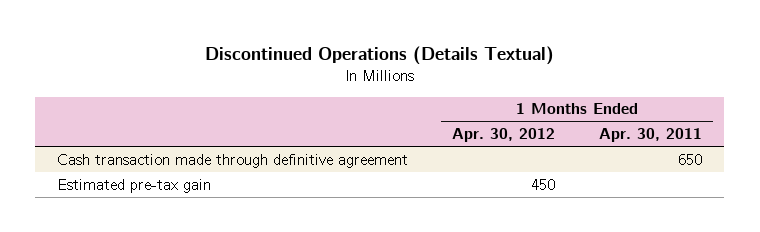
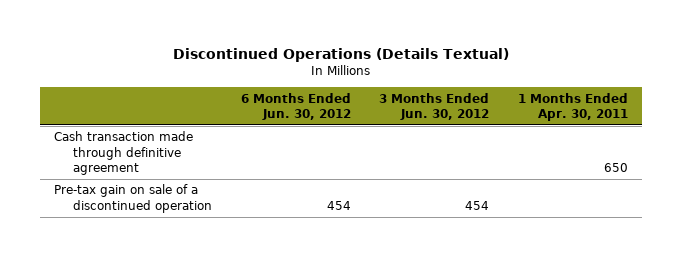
[452,128,556,143] Apr. 30, 2012 -> none
none -> [240,92,351,121] 6 Months Ended Jun. 30, 2012
none -> [379,92,490,121] 3 Months Ended Jun. 30, 2012
[57,178,212,193] Estimated pre-tax gain -> [54,184,213,213] Pre-tax gain on sale of a discontinued operation

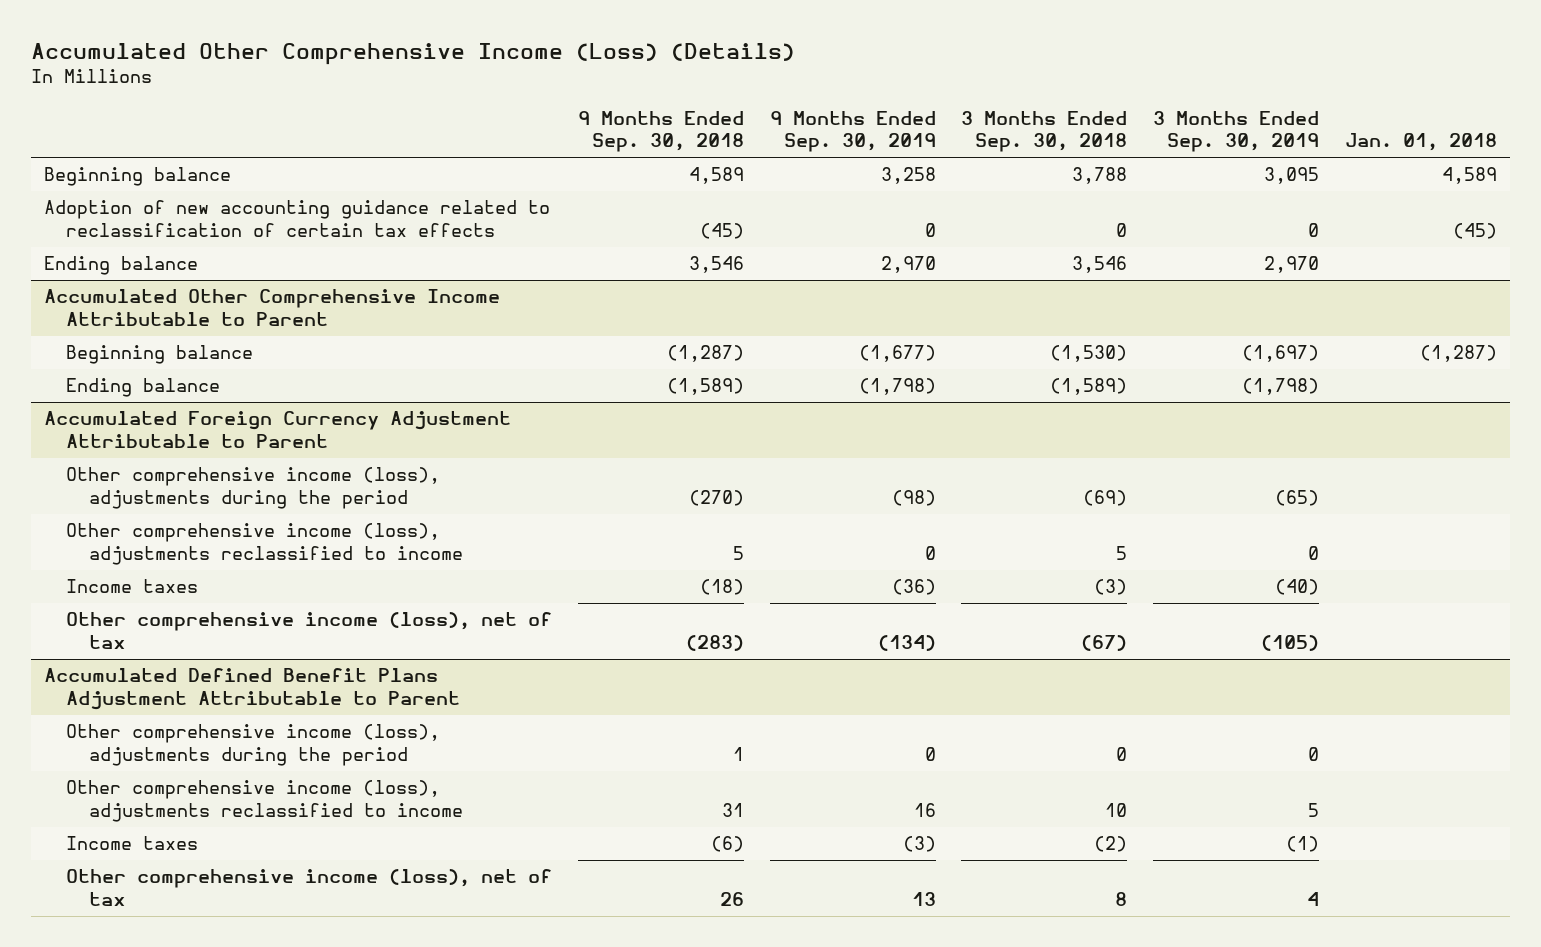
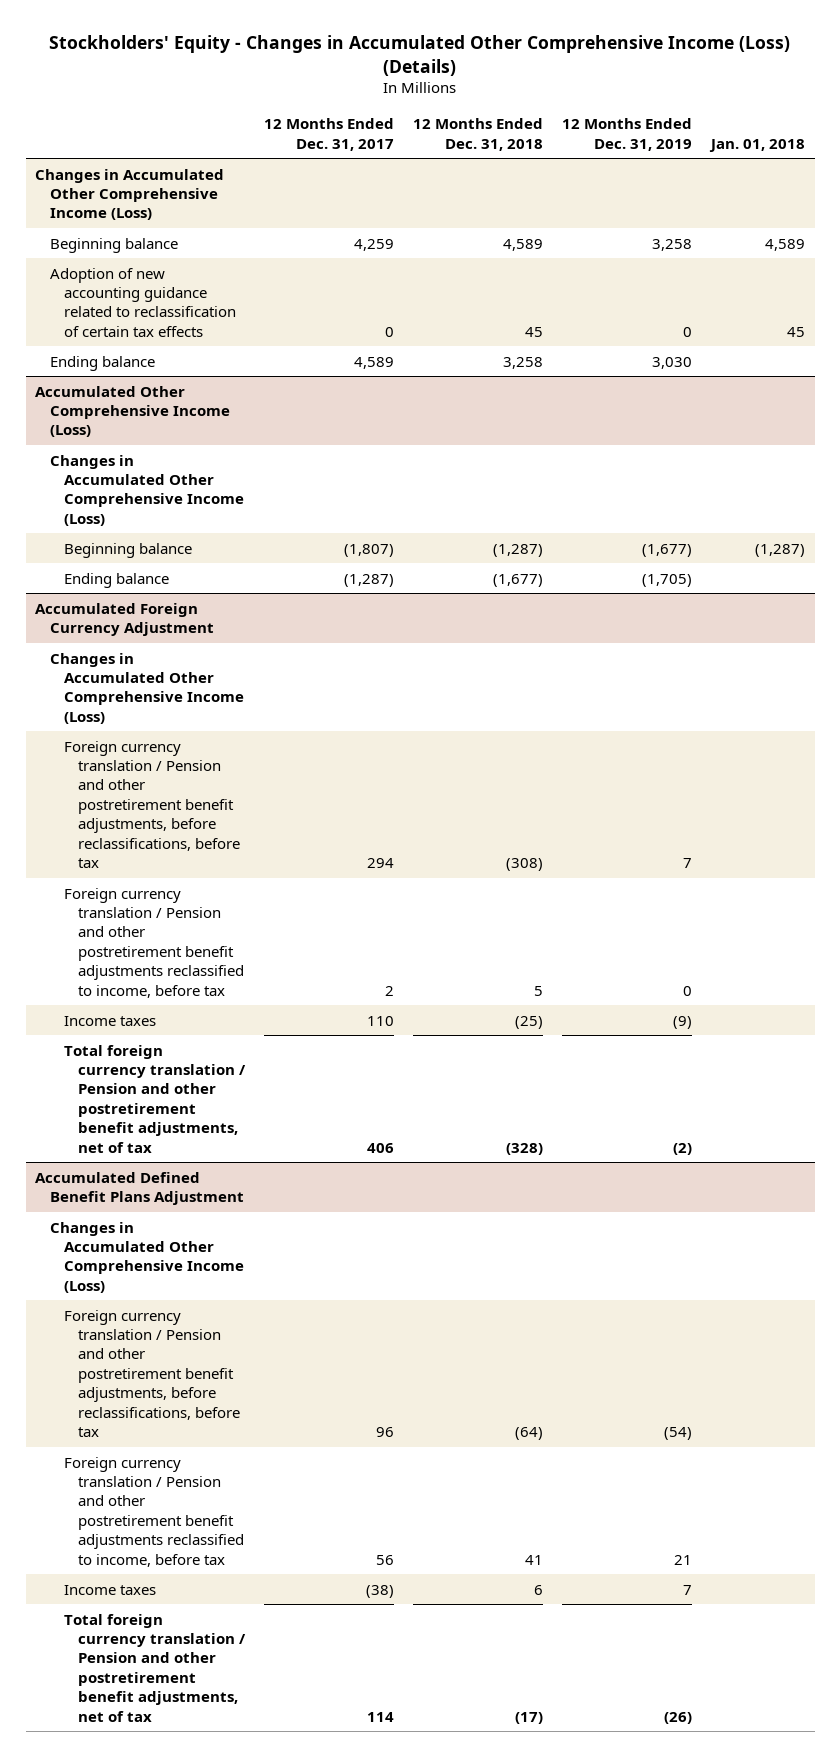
[30,42,795,65] Accumulated Other Comprehensive Income (Loss) (Details) -> [49,35,791,76] Stockholders' Equity - Changes in Accumulated Other Comprehensive Income (Loss) (Details)
[577,110,744,153] 9 Months Ended Sep. 30, 2018 -> none
[769,110,936,153] 9 Months Ended Sep. 30, 2019 -> none
[961,110,1128,153] 3 Months Ended Sep. 30, 2018 -> none
[1153,110,1320,153] 3 Months Ended Sep. 30, 2019 -> none
none -> [264,118,395,151] 12 Months Ended Dec. 31, 2017
none -> [413,118,544,151] 12 Months Ended Dec. 31, 2018
none -> [562,118,693,151] 12 Months Ended Dec. 31, 2019
none -> [35,168,225,221] Changes in Accumulated Other Comprehensive Income (Loss)
[1452,223,1497,240] (45) -> [787,326,806,337] 45
[43,289,500,327] Accumulated Other Comprehensive Income Attributable to Parent -> [35,385,230,438] Accumulated Other Comprehensive Income (Loss)
none -> [49,454,244,526] Changes in Accumulated Other Comprehensive Income (Loss)
[43,411,511,449] Accumulated Foreign Currency Adjustment Attributable to Parent -> [35,602,214,636] Accumulated Foreign Currency Adjustment
none -> [49,652,244,724] Changes in Accumulated Other Comprehensive Income (Loss)
[66,467,441,510] Other comprehensive income (loss), adjustments during the period -> [63,740,241,869] Foreign currency translation / Pension and other postretirement benefit adjustments, before reclassifications, before tax
[66,523,463,566] Other comprehensive income (loss), adjustments reclassified to income -> [63,887,245,998] Foreign currency translation / Pension and other postretirement benefit adjustments reclassified to income, before tax
[66,612,553,650] Other comprehensive income (loss), net of tax -> [63,1044,247,1153] Total foreign currency translation / Pension and other postretirement benefit adjustments, net of tax
[43,668,461,711] Accumulated Defined Benefit Plans Adjustment Attributable to Parent -> [35,1171,244,1205] Accumulated Defined Benefit Plans Adjustment
none -> [49,1221,244,1293] Changes in Accumulated Other Comprehensive Income (Loss)
[66,724,441,767] Other comprehensive income (loss), adjustments during the period -> [63,1309,241,1438] Foreign currency translation / Pension and other postretirement benefit adjustments, before reclassifications, before tax
[66,780,463,823] Other comprehensive income (loss), adjustments reclassified to income -> [63,1456,245,1567] Foreign currency translation / Pension and other postretirement benefit adjustments reclassified to income, before tax
[66,869,553,907] Other comprehensive income (loss), net of tax -> [63,1613,247,1722] Total foreign currency translation / Pension and other postretirement benefit adjustments, net of tax

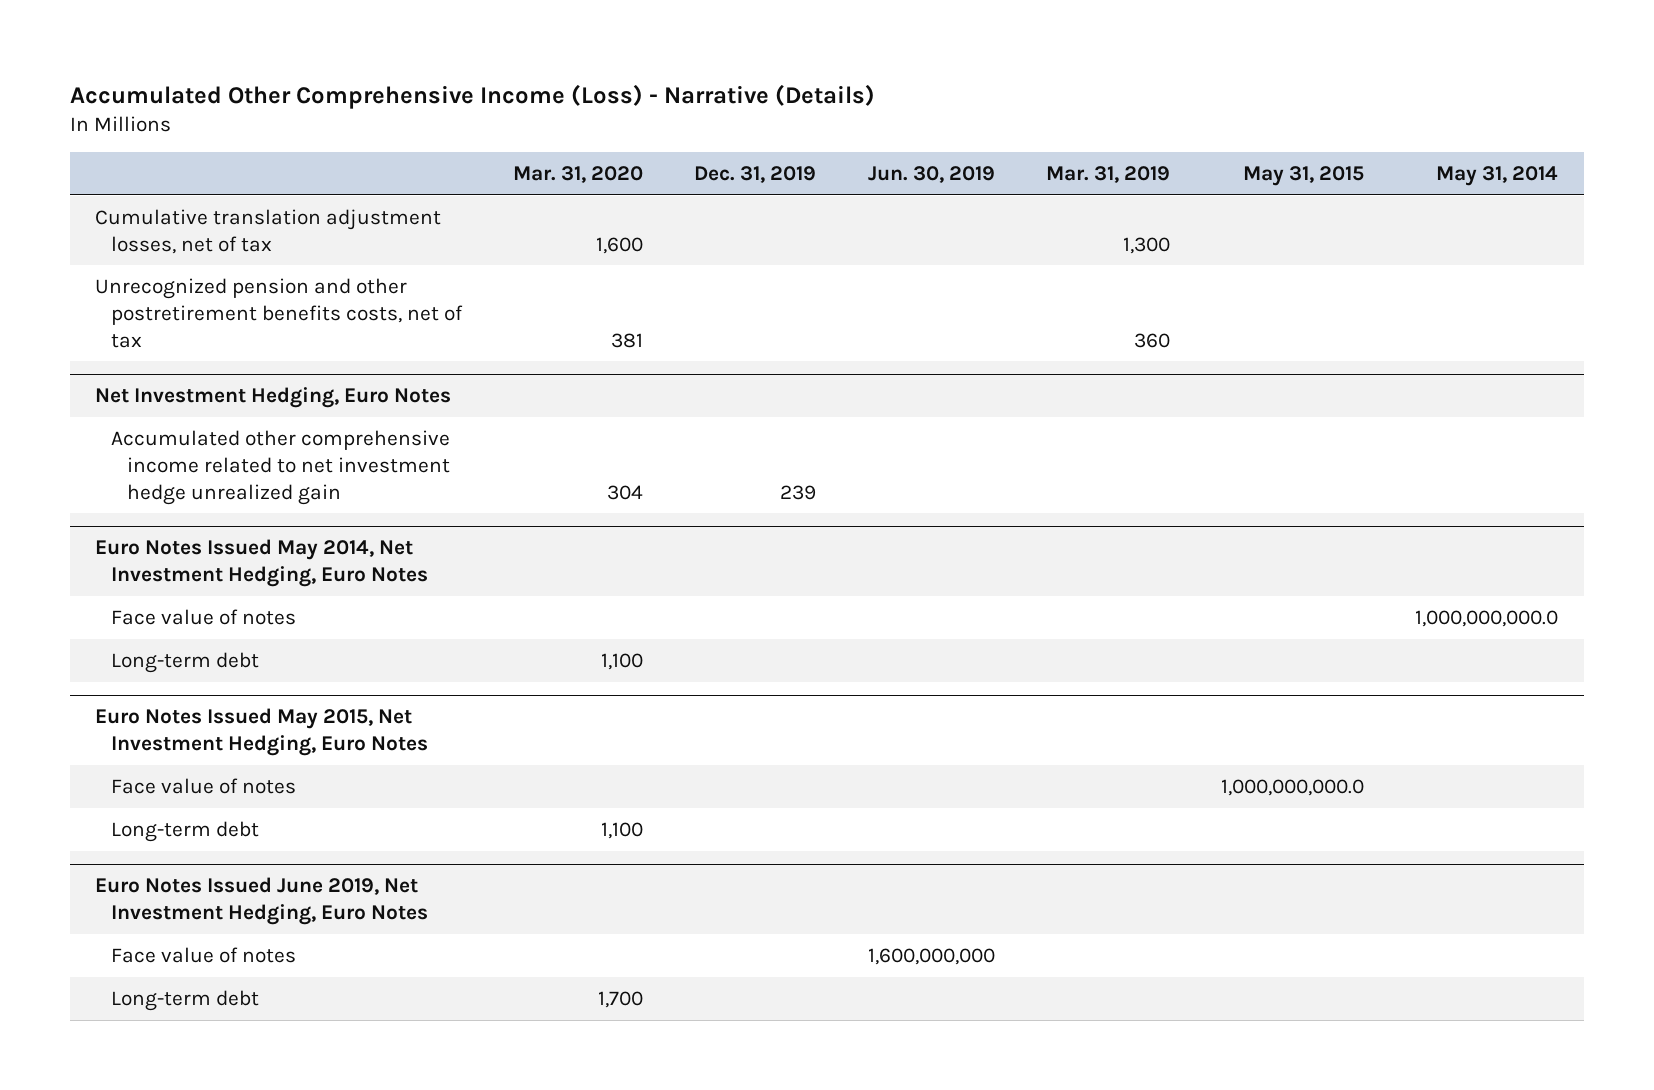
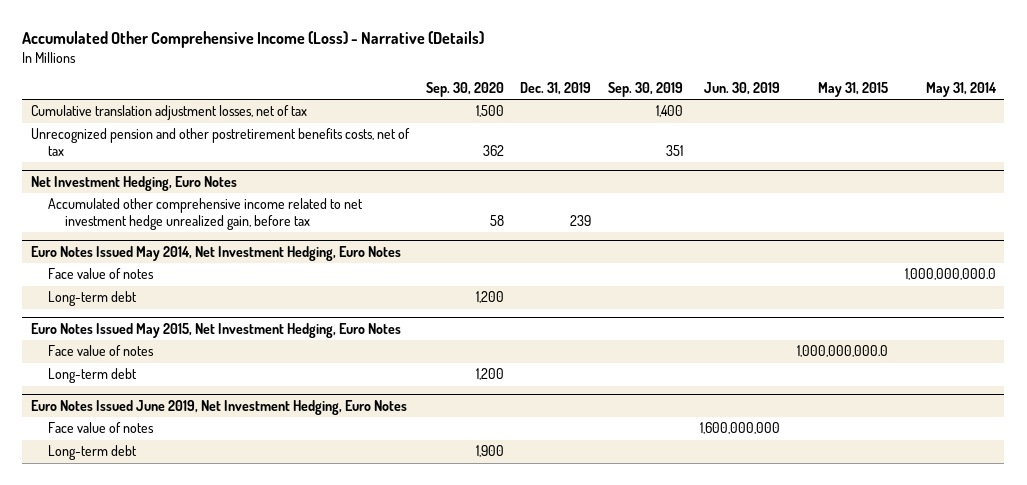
[513,165,644,183] Mar. 31, 2020 -> none
[1045,165,1170,183] Mar. 31, 2019 -> none
none -> [425,82,504,98] Sep. 30, 2020
none -> [608,82,684,98] Sep. 30, 2019
[110,429,450,505] Accumulated other comprehensive income related to net investment hedge unrealized gain -> [47,198,363,231] Accumulated other comprehensive income related to net investment hedge unrealized gain, before tax

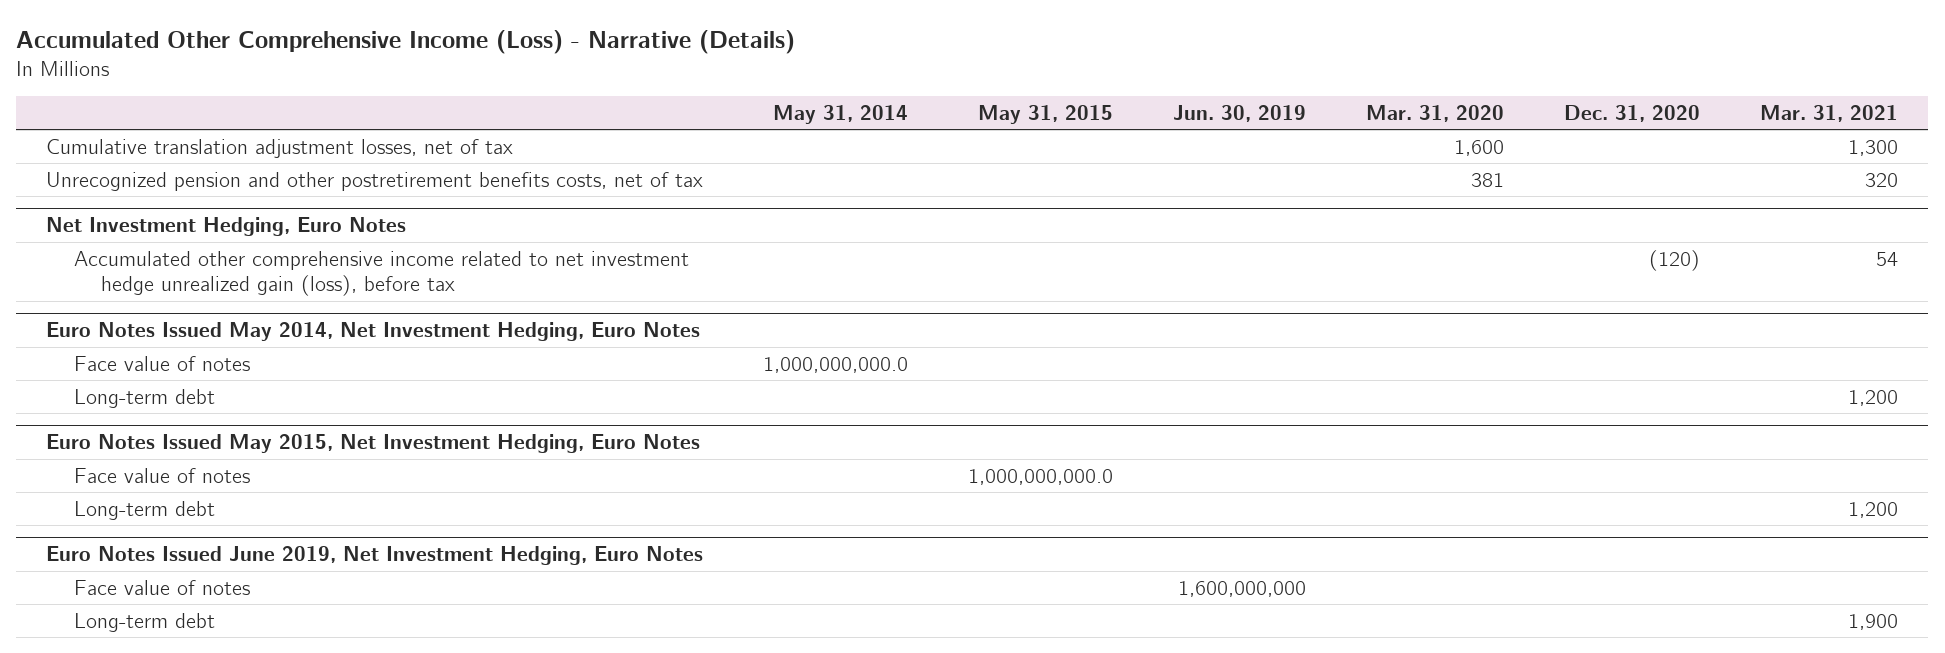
[425,82,504,98] Sep. 30, 2020 -> none
[520,82,592,96] Dec. 31, 2019 -> none
[608,82,684,98] Sep. 30, 2019 -> none
none -> [1366,104,1505,122] Mar. 31, 2020
none -> [1564,104,1701,122] Dec. 31, 2020
none -> [1760,104,1899,122] Mar. 31, 2021
[47,198,363,231] Accumulated other comprehensive income related to net investment hedge unrealized gain, before tax -> [73,250,689,297] Accumulated other comprehensive income related to net investment hedge unrealized gain (loss), before tax

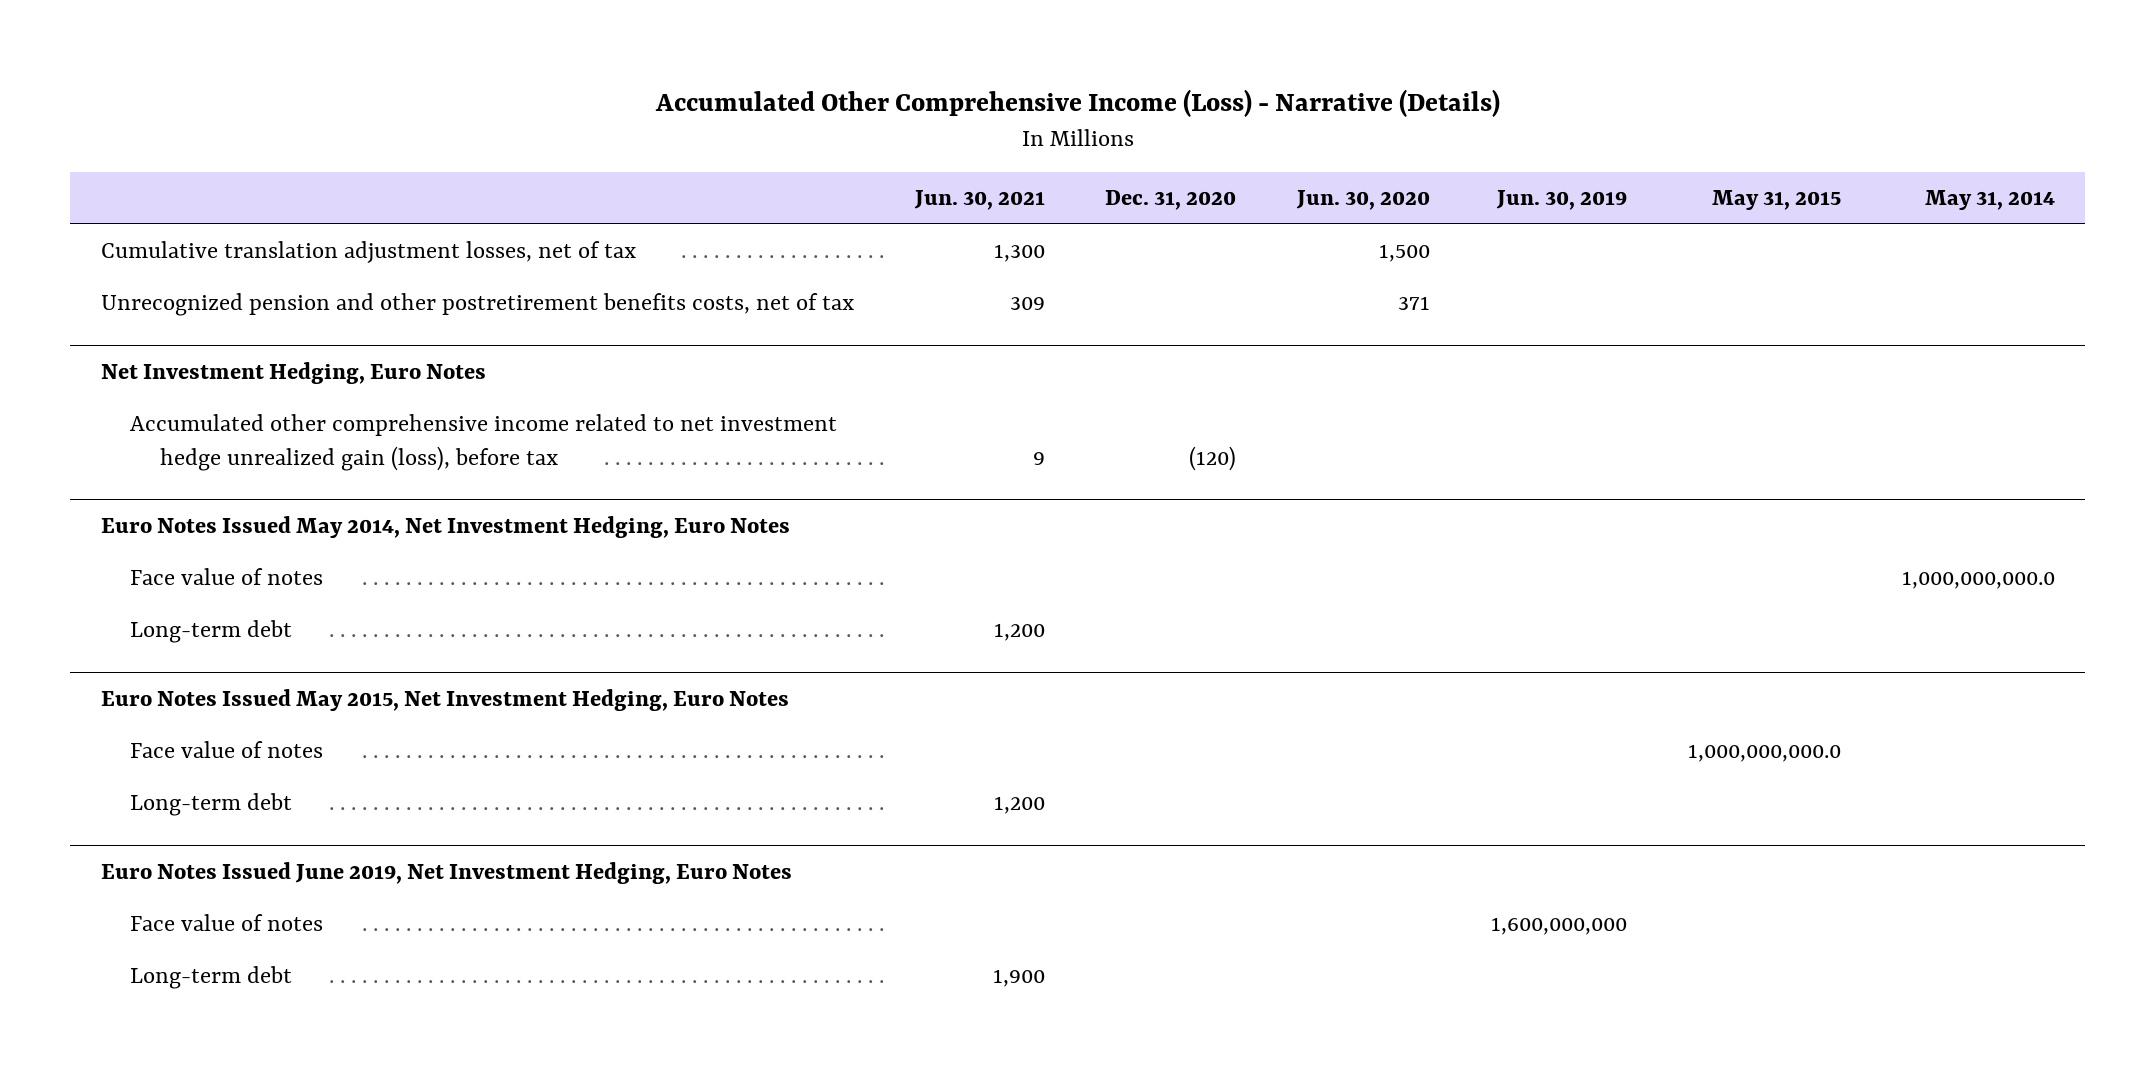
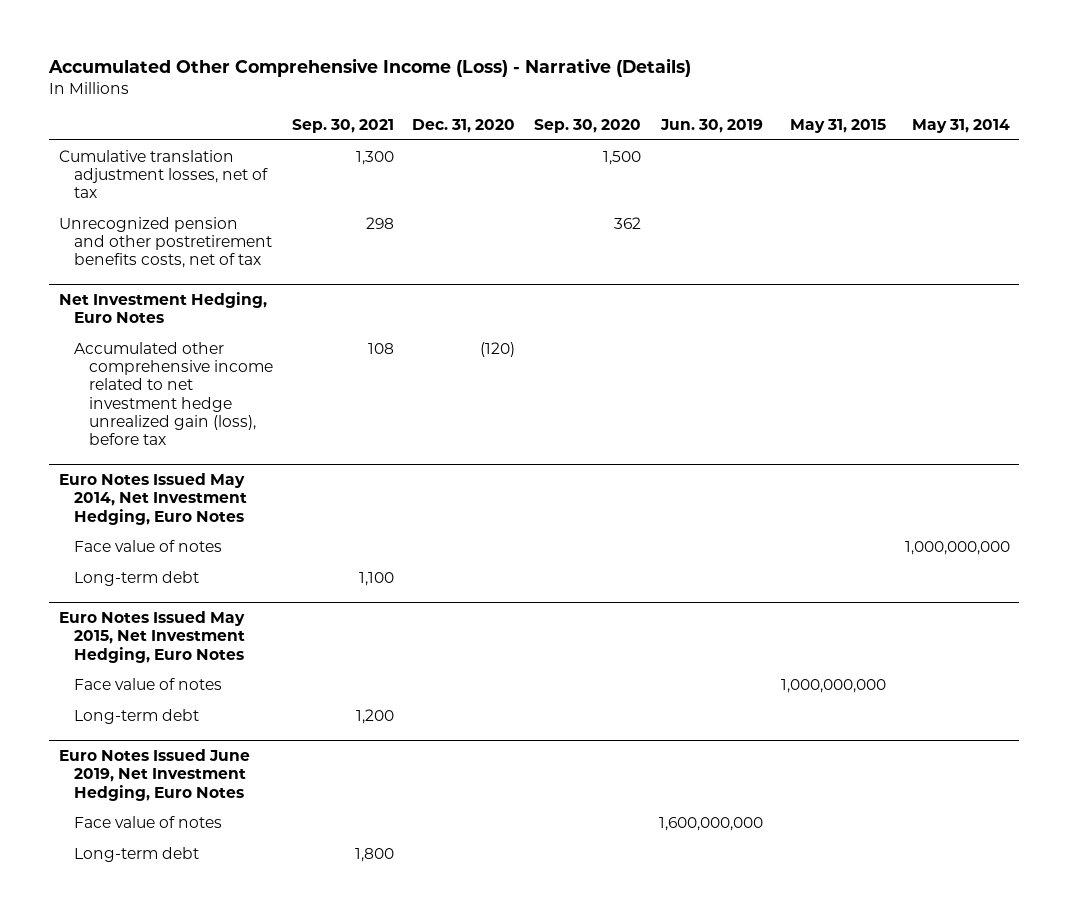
[913,190,1045,211] Jun. 30, 2021 -> none
[1296,190,1431,211] Jun. 30, 2020 -> none
none -> [291,119,394,134] Sep. 30, 2021
none -> [533,119,641,134] Sep. 30, 2020
[1901,571,2055,590] 1,000,000,000.0 -> [904,540,1010,555] 1,000,000,000
[1687,744,1841,763] 1,000,000,000.0 -> [781,678,887,693] 1,000,000,000

